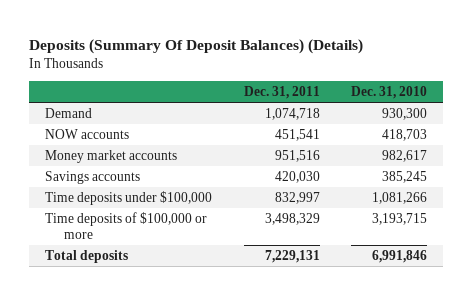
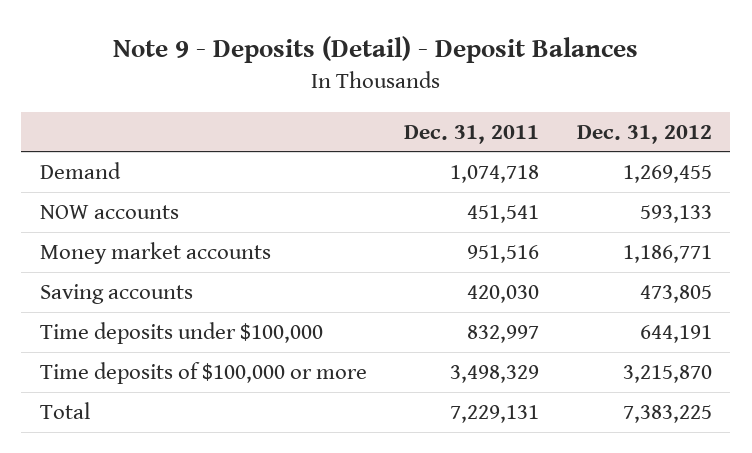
[29,38,364,54] Deposits (Summary Of Deposit Balances) (Details) -> [112,36,638,64] Note 9 - Deposits (Detail) - Deposit Balances
[351,86,428,100] Dec. 31, 2010 -> none
none -> [576,124,712,144] Dec. 31, 2012
[44,170,140,184] Savings accounts -> [40,284,194,305] Saving accounts
[44,249,128,263] Total deposits -> [40,402,91,420] Total

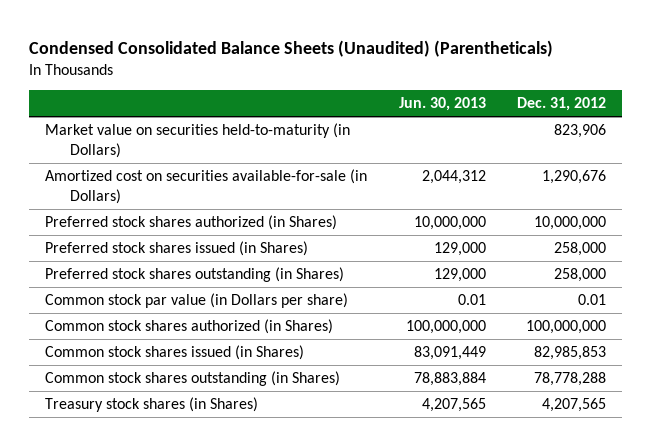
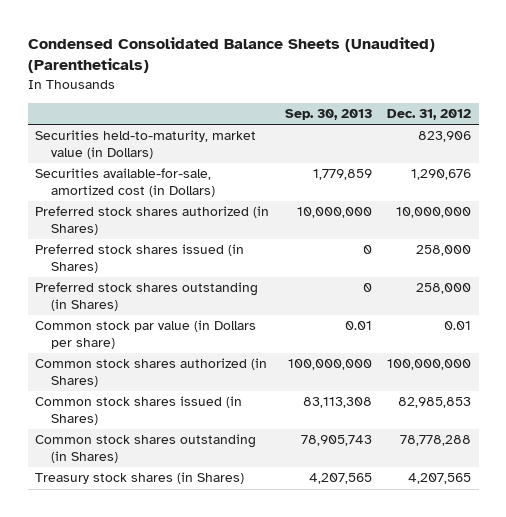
[398,97,486,112] Jun. 30, 2013 -> none
none -> [284,109,372,121] Sep. 30, 2013
[45,123,351,158] Market value on securities held-to-maturity (in Dollars) -> [35,130,257,160] Securities held-to-maturity, market value (in Dollars)
[45,169,368,204] Amortized cost on securities available-for-sale (in Dollars) -> [35,168,216,198] Securities available-for-sale, amortized cost (in Dollars)

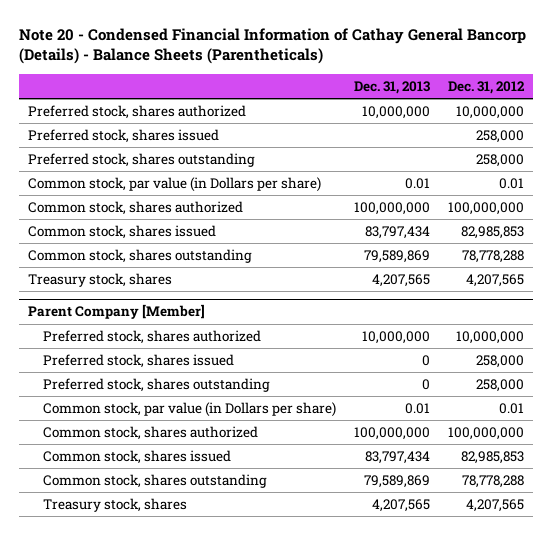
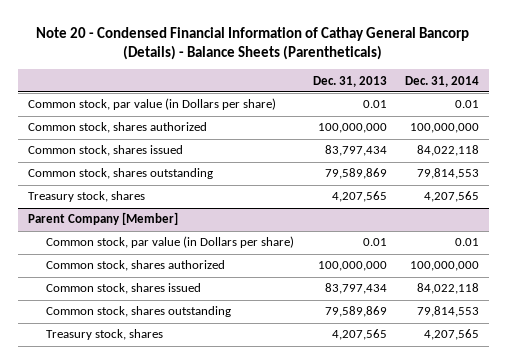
[448,80,526,94] Dec. 31, 2012 -> none
none -> [405,75,480,87] Dec. 31, 2014
[28,104,247,119] Preferred stock, shares authorized -> none
[28,128,220,143] Preferred stock, shares issued -> none
[28,152,256,167] Preferred stock, shares outstanding -> none
[42,329,261,344] Preferred stock, shares authorized -> none
[42,353,234,368] Preferred stock, shares issued -> none
[42,377,270,392] Preferred stock, shares outstanding -> none

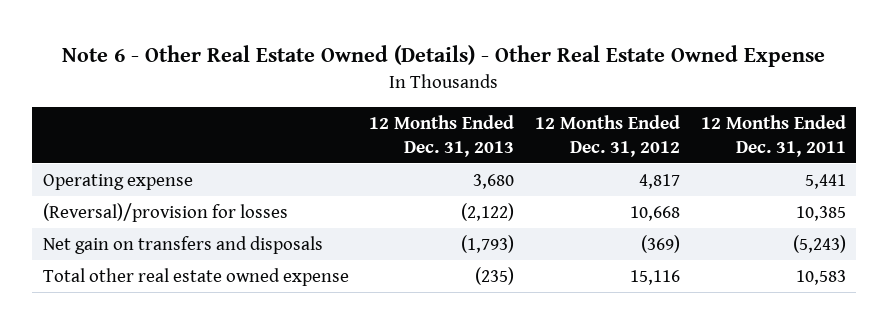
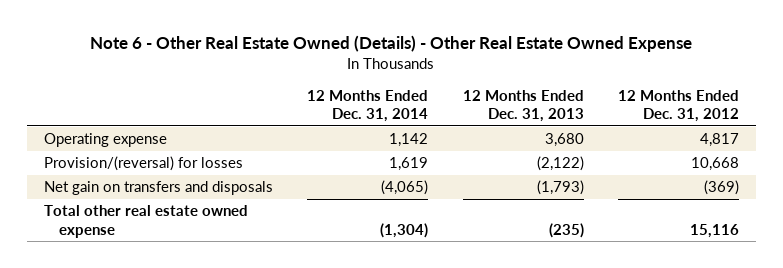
[700,115,846,157] 12 Months Ended Dec. 31, 2011 -> none
none -> [307,89,429,123] 12 Months Ended Dec. 31, 2014
[42,203,288,223] (Reversal)/provision for losses -> [43,156,243,172] Provision/(reversal) for losses

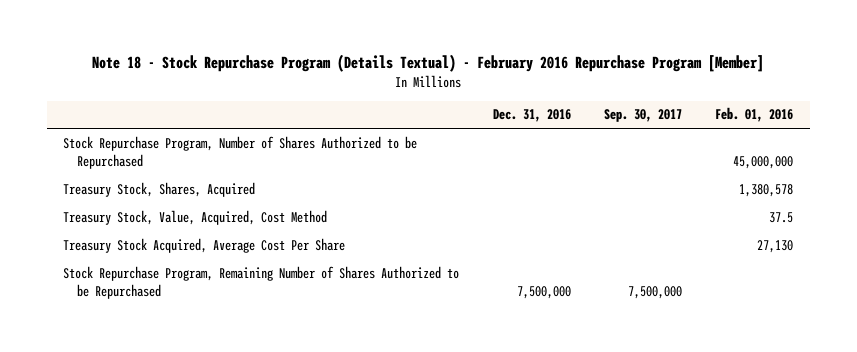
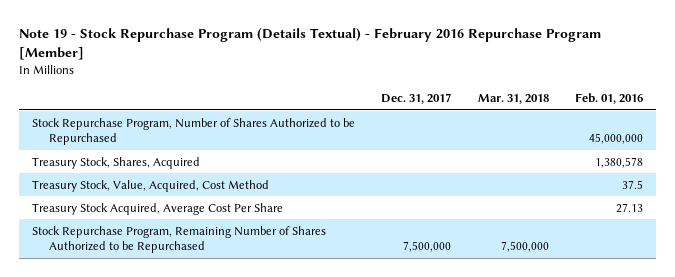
[92,54,765,73] Note 18 - Stock Repurchase Program (Details Textual) - February 2016 Repurchase Program [Member] -> [18,28,601,61] Note 19 - Stock Repurchase Program (Details Textual) - February 2016 Repurchase Program [Member]
[492,109,571,123] Dec. 31, 2016 -> none
[603,109,682,123] Sep. 30, 2017 -> none
none -> [381,92,452,104] Dec. 31, 2017
none -> [477,93,549,104] Mar. 31, 2018
[757,239,794,253] 27,130 -> [615,202,643,213] 27.13

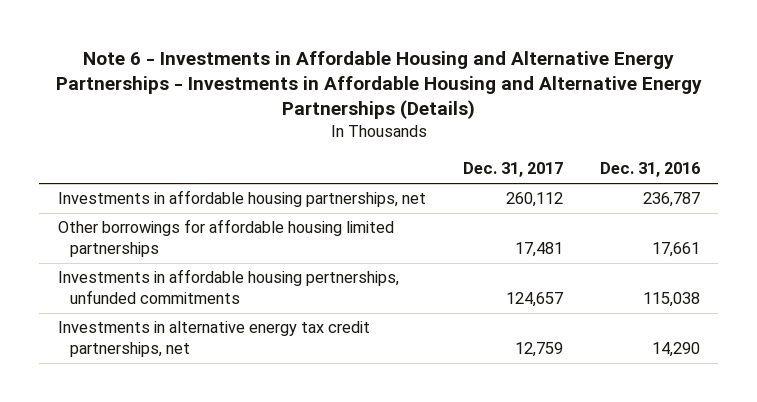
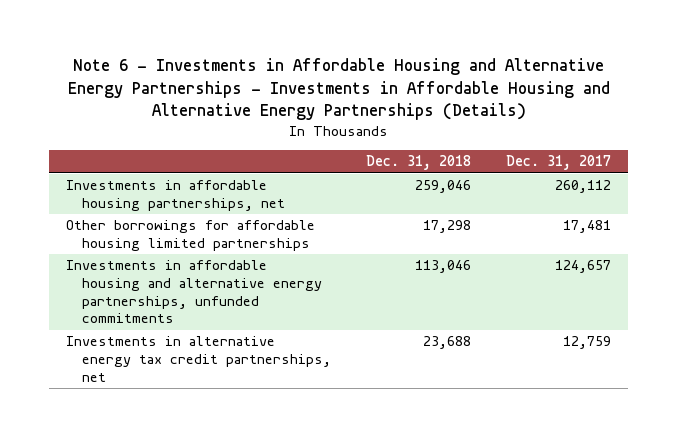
[599,162,700,178] Dec. 31, 2016 -> none
none -> [366,155,472,171] Dec. 31, 2018
[57,269,399,305] Investments in affordable housing pertnerships, unfunded commitments -> [66,260,323,324] Investments in affordable housing and alternative energy partnerships, unfunded commitments

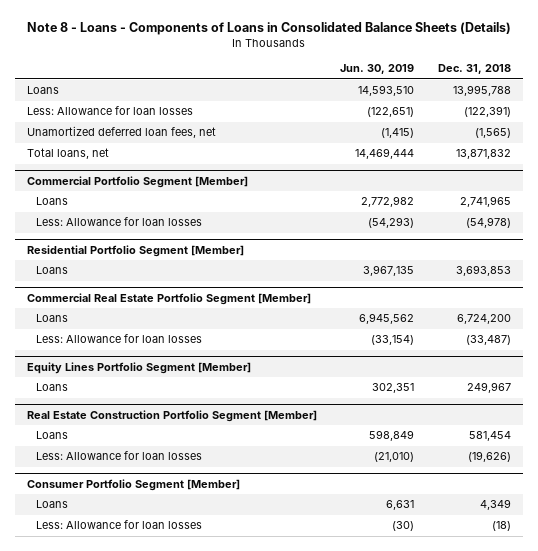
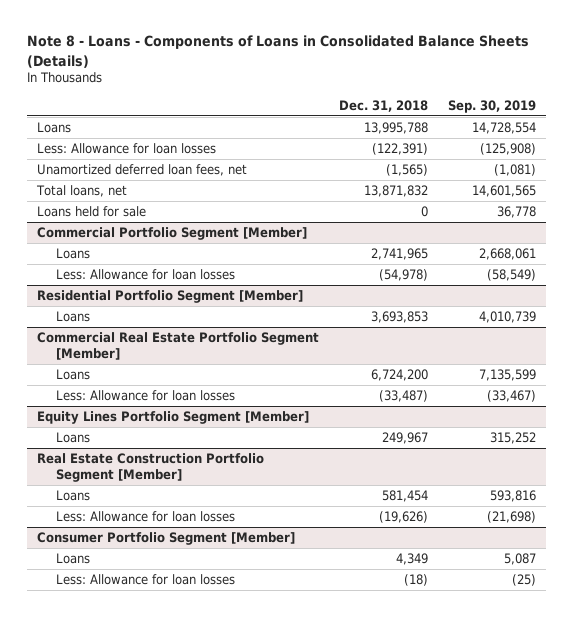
[340,64,415,75] Jun. 30, 2019 -> none
none -> [448,99,537,113] Sep. 30, 2019
none -> [37,206,147,218] Loans held for sale

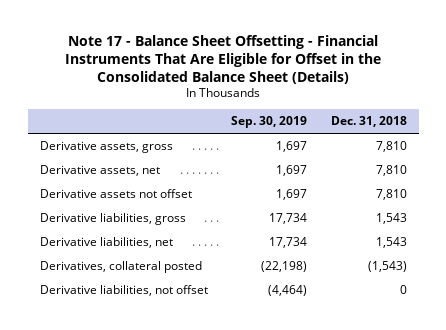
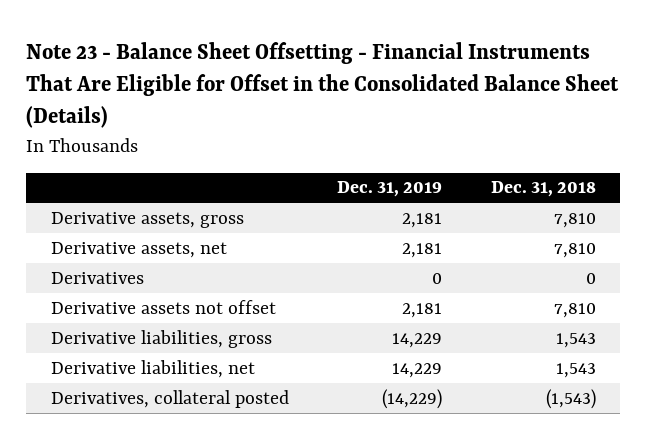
[65,34,382,84] Note 17 - Balance Sheet Offsetting - Financial Instruments That Are Eligible for Offset in the Consolidated Balance Sheet (Details) -> [26,41,620,129] Note 23 - Balance Sheet Offsetting - Financial Instruments That Are Eligible for Offset in the Consolidated Balance Sheet (Details)
[231,116,308,129] Sep. 30, 2019 -> none
none -> [337,181,443,198] Dec. 31, 2019
none -> [50,271,144,284] Derivatives
[39,285,208,297] Derivative liabilities, not offset -> none

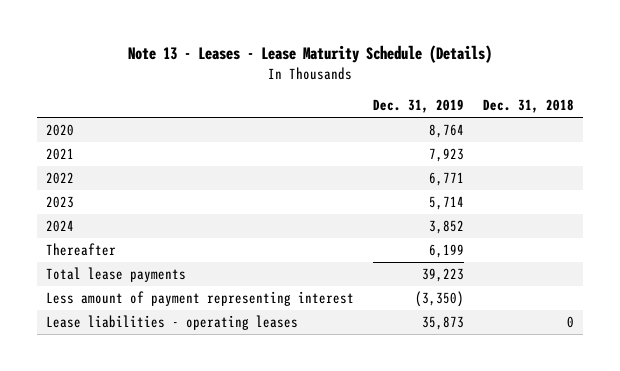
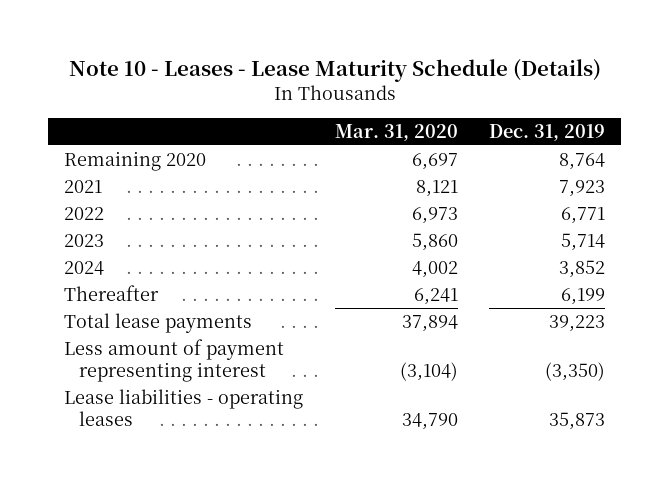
[127,45,492,64] Note 13 - Leases - Lease Maturity Schedule (Details) -> [68,58,601,82] Note 10 - Leases - Lease Maturity Schedule (Details)
[482,99,574,114] Dec. 31, 2018 -> none
none -> [334,123,458,141] Mar. 31, 2020
[46,124,75,137] 2020 -> [63,150,206,171] Remaining 2020

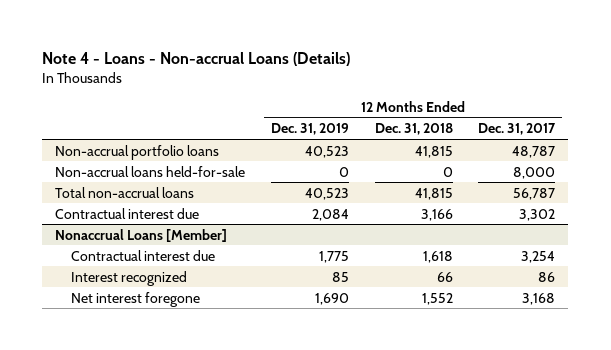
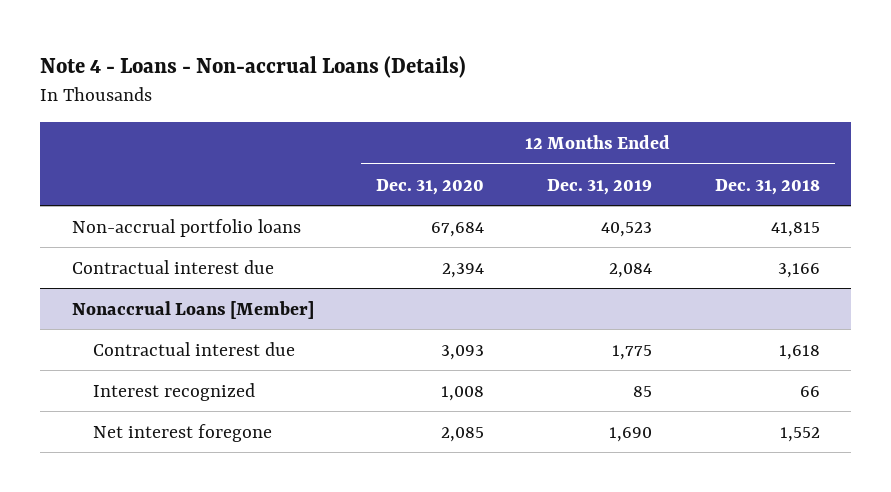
[478,123,557,136] Dec. 31, 2017 -> none
none -> [376,178,485,195] Dec. 31, 2020
[55,165,246,177] Non-accrual loans held-for-sale -> none
[55,186,195,198] Total non-accrual loans -> none

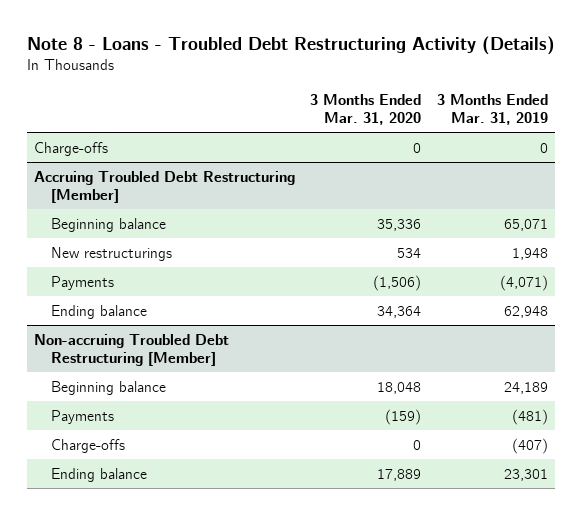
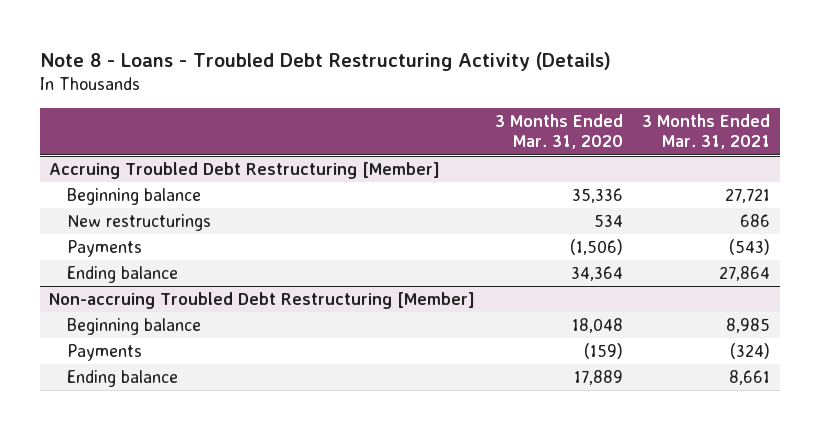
[436,94,548,126] 3 Months Ended Mar. 31, 2019 -> none
none -> [642,113,771,150] 3 Months Ended Mar. 31, 2021
[34,141,109,156] Charge-offs -> none
[51,438,126,453] Charge-offs -> none

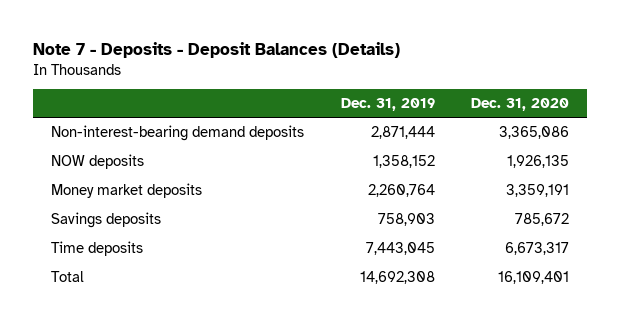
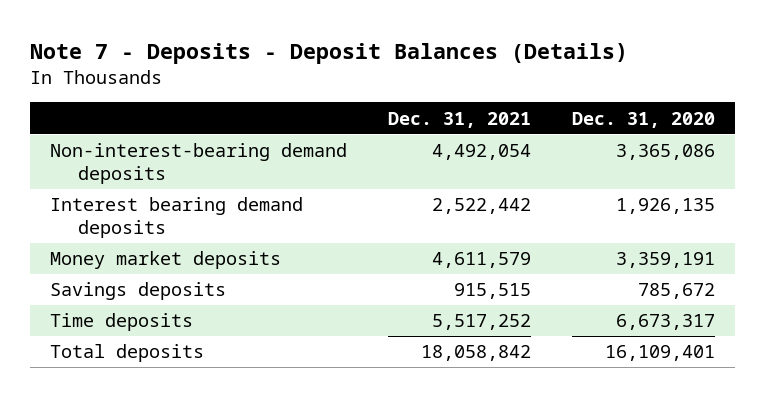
[340,98,435,112] Dec. 31, 2019 -> none
none -> [387,111,531,128] Dec. 31, 2021
[51,154,145,170] NOW deposits -> [50,197,304,238] Interest bearing demand deposits
[51,271,85,283] Total -> [50,344,205,363] Total deposits

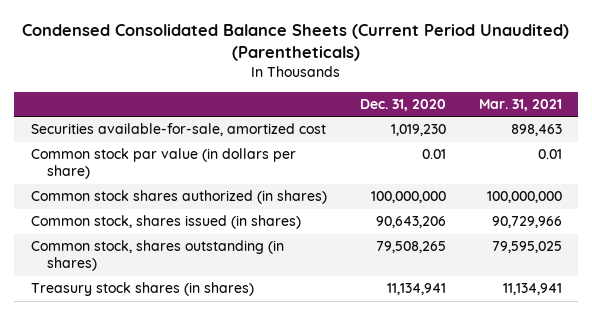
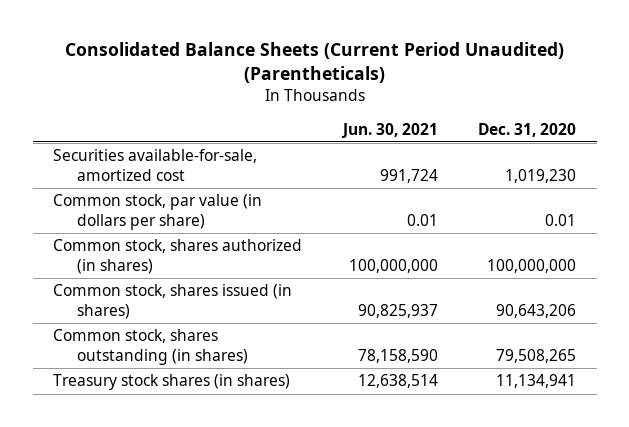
[22,24,570,62] Condensed Consolidated Balance Sheets (Current Period Unaudited) (Parentheticals) -> [64,42,564,84] Consolidated Balance Sheets (Current Period Unaudited) (Parentheticals)
[478,99,562,112] Mar. 31, 2021 -> none
none -> [340,122,438,138] Jun. 30, 2021
[30,148,296,180] Common stock par value (in dollars per share) -> [53,194,263,230] Common stock, par value (in dollars per share)
[30,190,327,205] Common stock shares authorized (in shares) -> [53,239,303,274] Common stock, shares authorized (in shares)

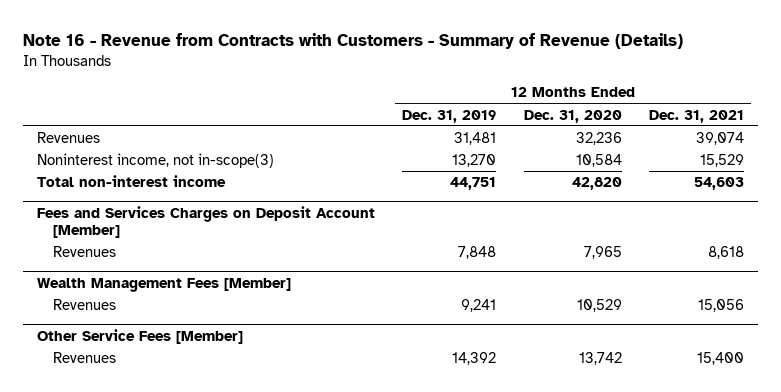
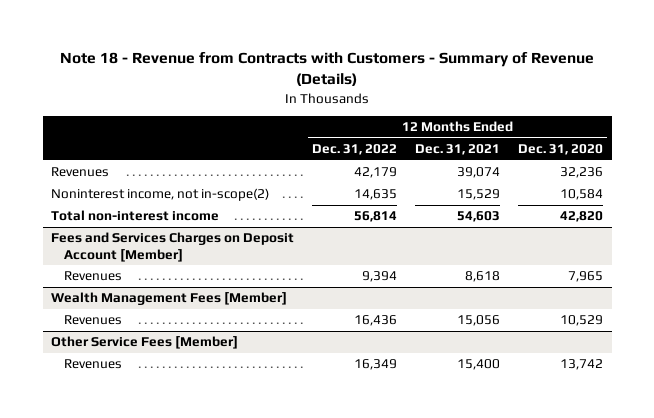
[22,32,683,49] Note 16 - Revenue from Contracts with Customers - Summary of Revenue (Details) -> [60,52,595,87] Note 18 - Revenue from Contracts with Customers - Summary of Revenue (Details)
[402,109,497,123] Dec. 31, 2019 -> none
none -> [312,144,398,156] Dec. 31, 2022
[36,153,274,169] Noninterest income, not in-scope(3) -> [51,188,270,202] Noninterest income, not in-scope(2)

